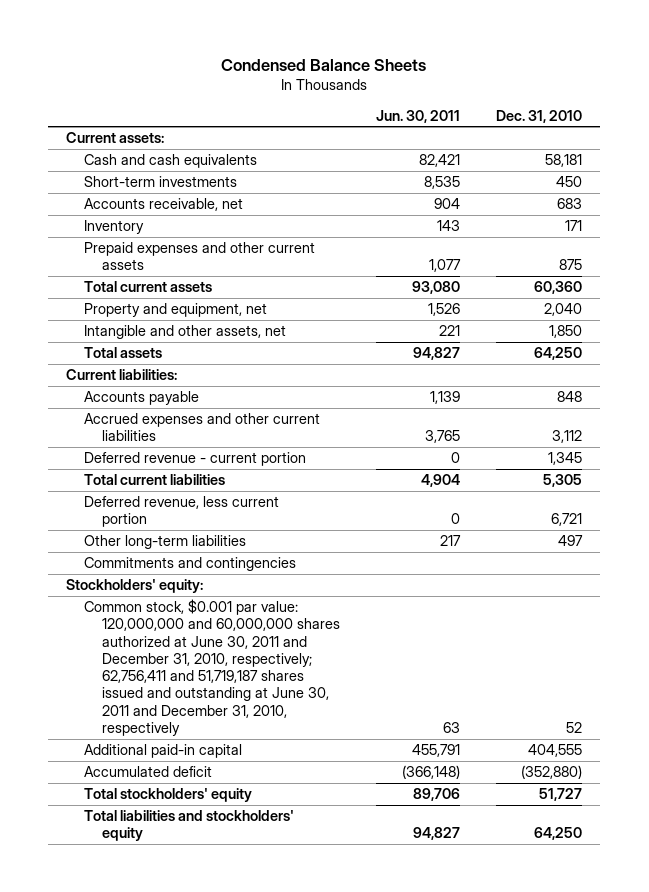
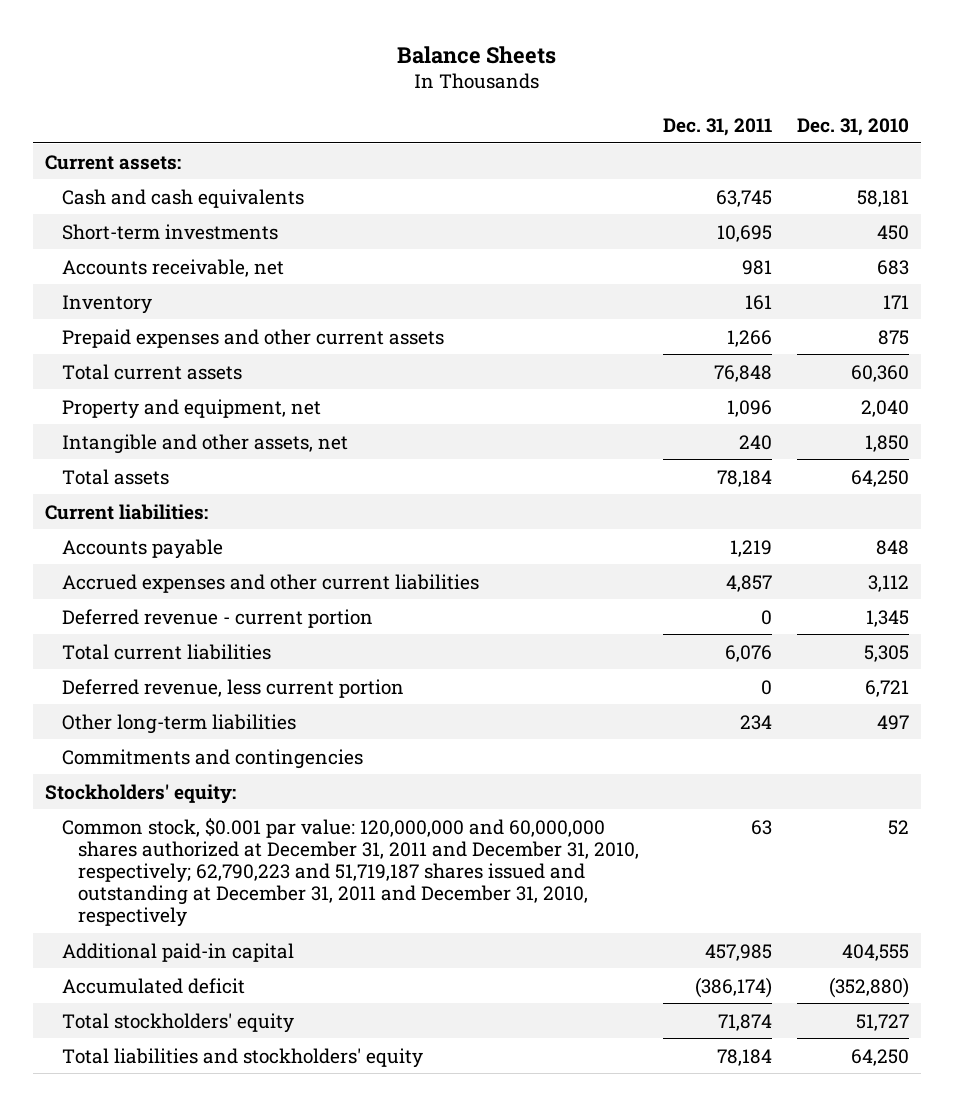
[221,58,427,71] Condensed Balance Sheets -> [396,45,556,64] Balance Sheets
[375,109,460,123] Jun. 30, 2011 -> none
none -> [663,117,773,136] Dec. 31, 2011
[84,599,340,736] Common stock, $0.001 par value: 120,000,000 and 60,000,000 shares authorized at June 30, 2011 and December 31, 2010, respectively; 62,756,411 and 51,719,187 shares issued and outstanding at June 30, 2011 and December 31, 2010, respectively -> [61,817,640,928] Common stock, $0.001 par value: 120,000,000 and 60,000,000 shares authorized at December 31, 2011 and December 31, 2010, respectively; 62,790,223 and 51,719,187 shares issued and outstanding at December 31, 2011 and December 31, 2010, respectively

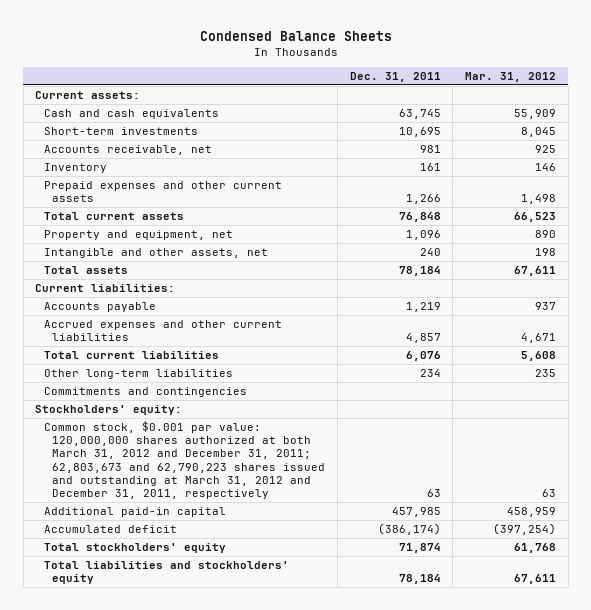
[396,45,556,64] Balance Sheets -> [199,30,392,41] Condensed Balance Sheets
[796,117,909,136] Dec. 31, 2010 -> none
none -> [465,71,557,82] Mar. 31, 2012
[61,608,373,628] Deferred revenue - current portion -> none
[61,678,404,698] Deferred revenue, less current portion -> none
[61,817,640,928] Common stock, $0.001 par value: 120,000,000 and 60,000,000 shares authorized at December 31, 2011 and December 31, 2010, respectively; 62,790,223 and 51,719,187 shares issued and outstanding at December 31, 2011 and December 31, 2010, respectively -> [43,421,326,499] Common stock, $0.001 par value: 120,000,000 shares authorized at both March 31, 2012 and December 31, 2011; 62,803,673 and 62,790,223 shares issued and outstanding at March 31, 2012 and December 31, 2011, respectively

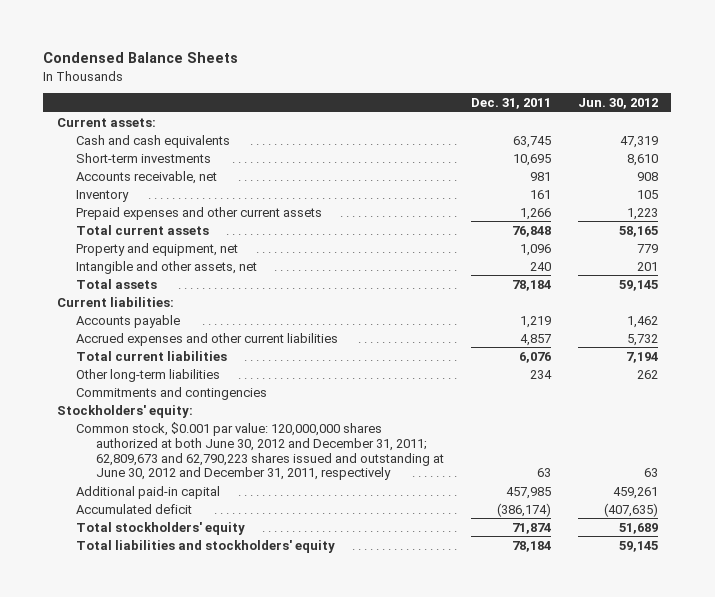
[465,71,557,82] Mar. 31, 2012 -> none
none -> [577,97,658,109] Jun. 30, 2012
[43,421,326,499] Common stock, $0.001 par value: 120,000,000 shares authorized at both March 31, 2012 and December 31, 2011; 62,803,673 and 62,790,223 shares issued and outstanding at March 31, 2012 and December 31, 2011, respectively -> [76,421,444,481] Common stock, $0.001 par value: 120,000,000 shares authorized at both June 30, 2012 and December 31, 2011; 62,809,673 and 62,790,223 shares issued and outstanding at June 30, 2012 and December 31, 2011, respectively

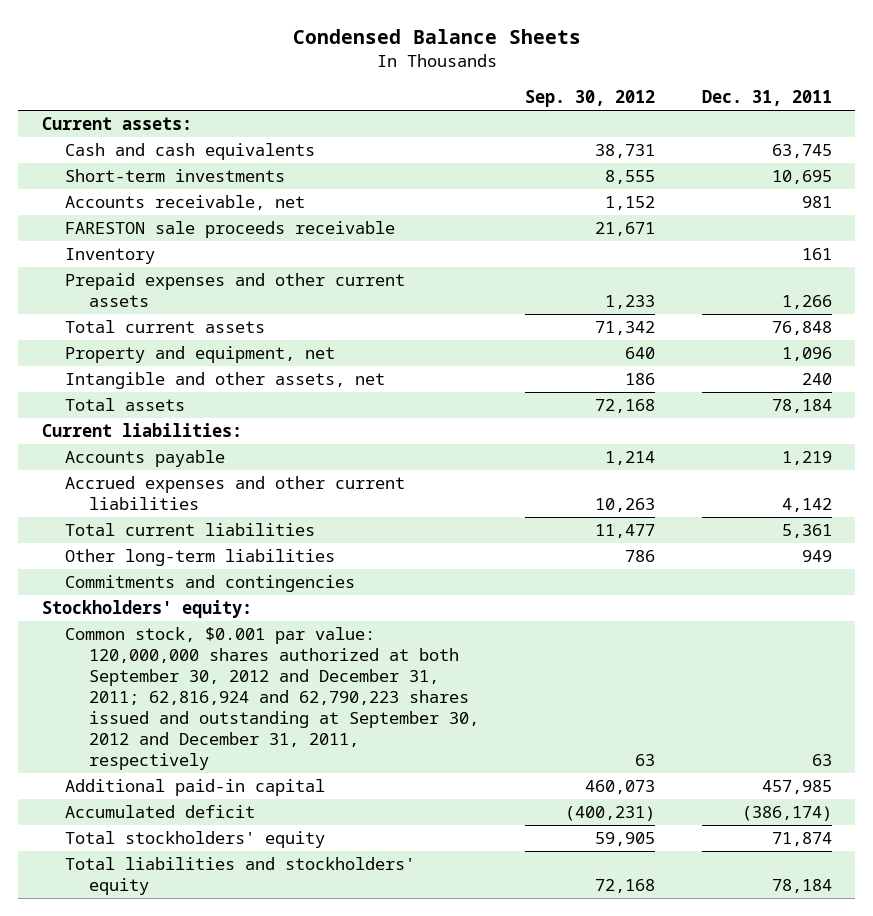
[577,97,658,109] Jun. 30, 2012 -> none
none -> [525,89,656,107] Sep. 30, 2012
none -> [65,221,396,239] FARESTON sale proceeds receivable
[519,333,551,346] 4,857 -> [781,498,832,513] 4,142
[518,351,551,363] 6,076 -> [781,524,832,539] 5,361
[529,369,552,379] 234 -> [801,550,832,563] 949
[76,421,444,481] Common stock, $0.001 par value: 120,000,000 shares authorized at both June 30, 2012 and December 31, 2011; 62,809,673 and 62,790,223 shares issued and outstanding at June 30, 2012 and December 31, 2011, respectively -> [65,627,479,771] Common stock, $0.001 par value: 120,000,000 shares authorized at both September 30, 2012 and December 31, 2011; 62,816,924 and 62,790,223 shares issued and outstanding at September 30, 2012 and December 31, 2011, respectively

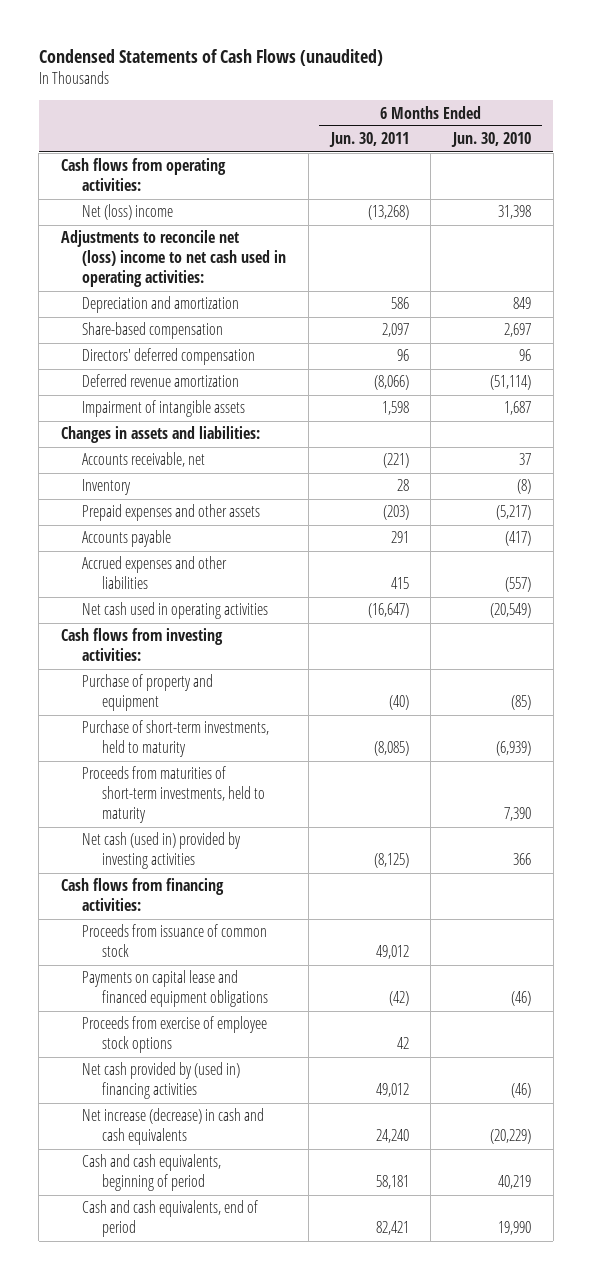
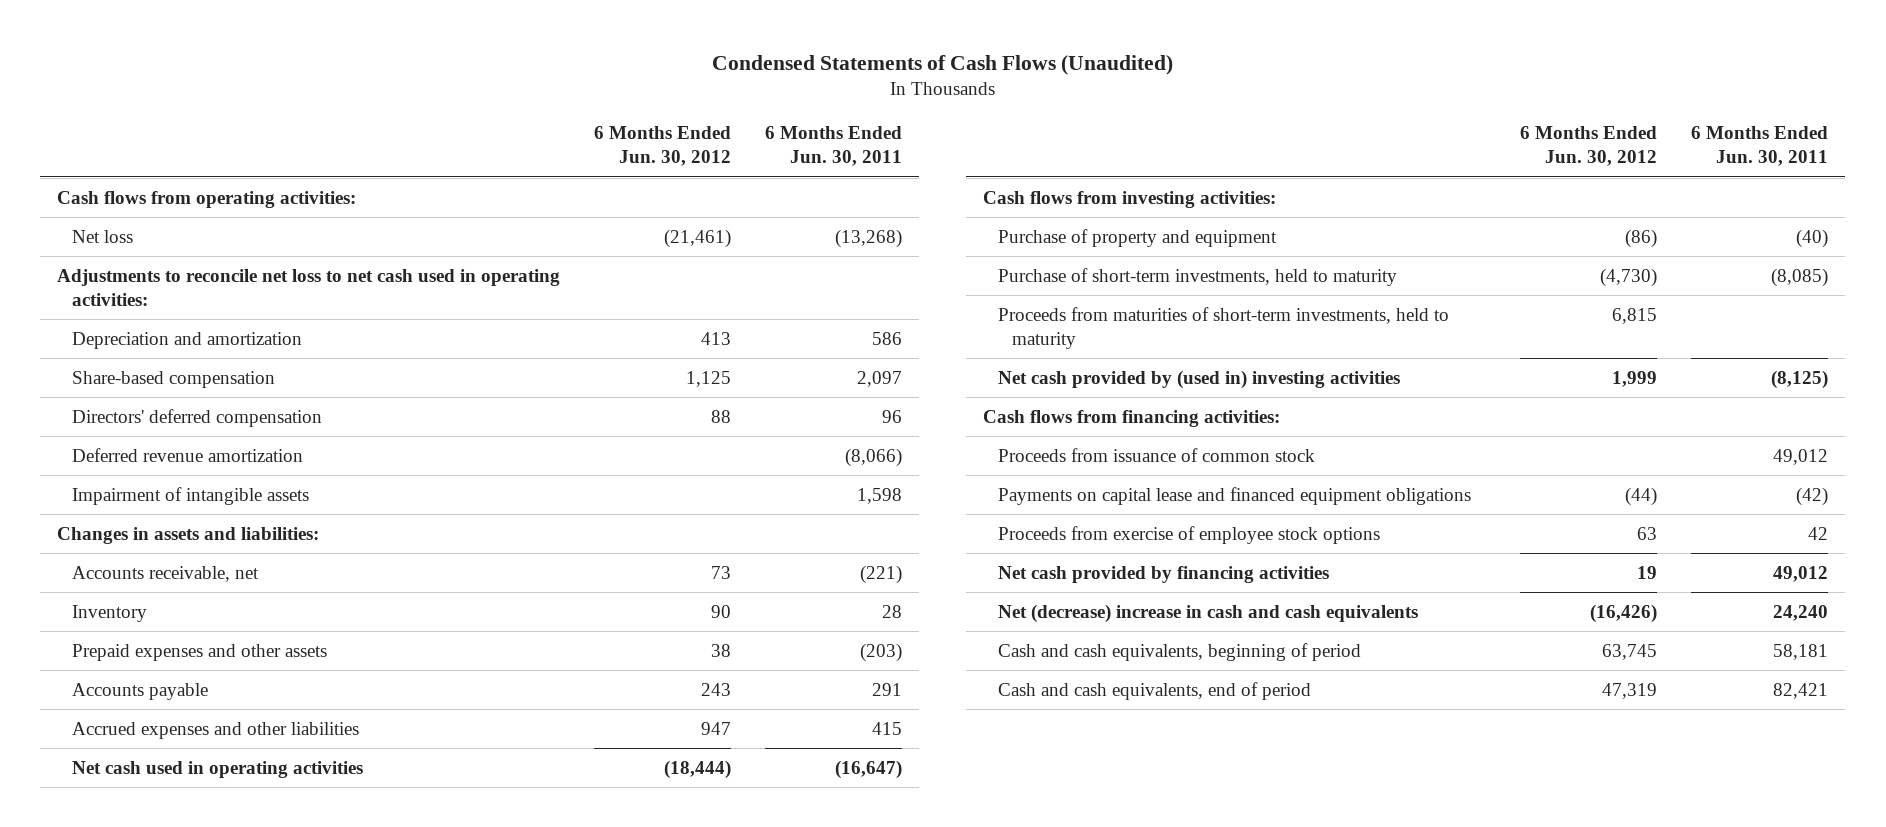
[38,49,383,67] Condensed Statements of Cash Flows (unaudited) -> [711,54,1173,75] Condensed Statements of Cash Flows (Unaudited)
[451,132,532,148] Jun. 30, 2010 -> none
none -> [594,126,732,167] 6 Months Ended Jun. 30, 2012
[81,204,173,221] Net (loss) income -> [71,229,133,243] Net loss
[61,230,286,288] Adjustments to reconcile net (loss) income to net cash used in operating activities: -> [57,268,561,306] Adjustments to reconcile net loss to net cash used in operating activities:
[81,832,241,870] Net cash (used in) provided by investing activities -> [997,369,1400,389] Net cash provided by (used in) investing activities
[81,1062,240,1100] Net cash provided by (used in) financing activities -> [997,565,1329,583] Net cash provided by financing activities
[81,1108,264,1146] Net increase (decrease) in cash and cash equivalents -> [997,603,1418,623] Net (decrease) increase in cash and cash equivalents

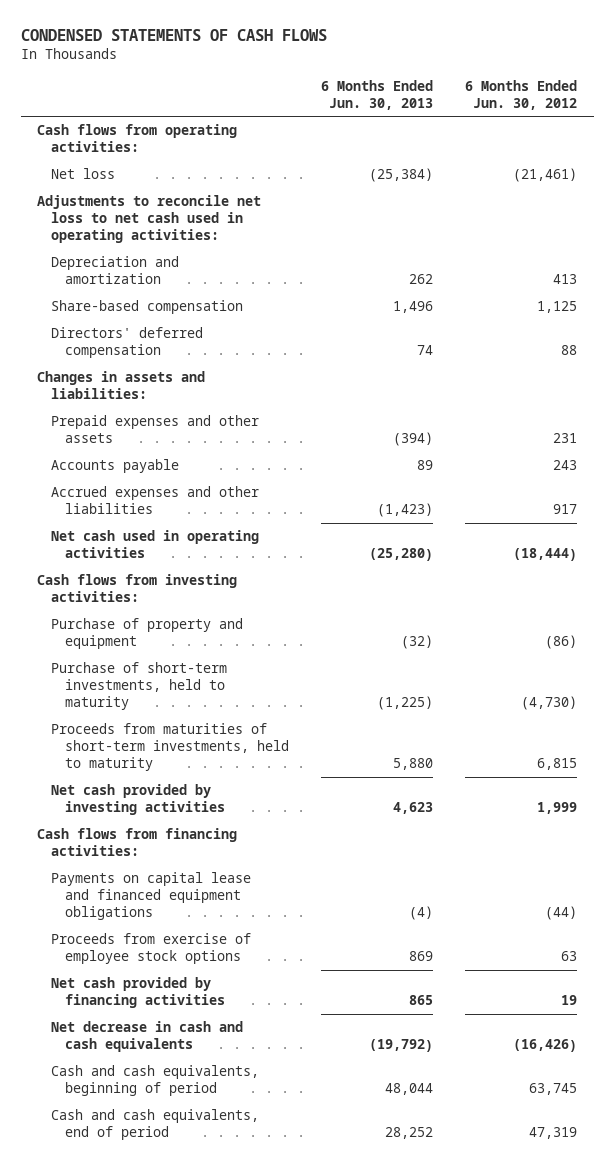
[711,54,1173,75] Condensed Statements of Cash Flows (Unaudited) -> [20,29,327,42] CONDENSED STATEMENTS OF CASH FLOWS
[765,126,903,167] 6 Months Ended Jun. 30, 2011 -> none
none -> [321,79,434,110] 6 Months Ended Jun. 30, 2013
[71,447,303,462] Deferred revenue amortization -> none
[71,486,309,505] Impairment of intangible assets -> none
[71,565,259,582] Accounts receivable, net -> none
[71,604,147,622] Inventory -> none
[711,643,732,657] 38 -> [553,433,578,444] 231
[701,721,732,735] 947 -> [553,504,578,515] 917
[997,369,1400,389] Net cash provided by (used in) investing activities -> [50,784,225,816] Net cash provided by investing activities
[997,447,1315,462] Proceeds from issuance of common stock -> none
[997,603,1418,623] Net (decrease) increase in cash and cash equivalents -> [50,1021,243,1053] Net decrease in cash and cash equivalents

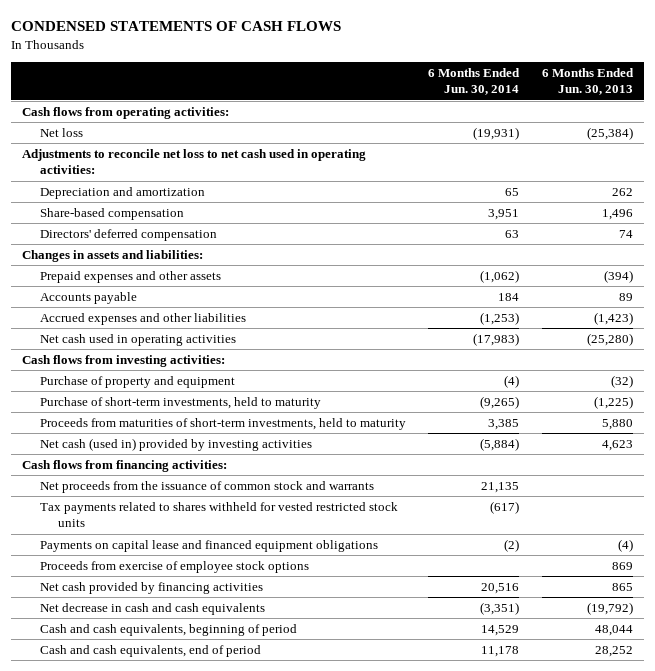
[465,79,578,110] 6 Months Ended Jun. 30, 2012 -> none
none -> [428,67,521,96] 6 Months Ended Jun. 30, 2014
[50,784,225,816] Net cash provided by investing activities -> [39,437,312,451] Net cash (used in) provided by investing activities
none -> [39,480,374,493] Net proceeds from the issuance of common stock and warrants
none -> [39,501,398,528] Tax payments related to shares withheld for vested restricted stock units

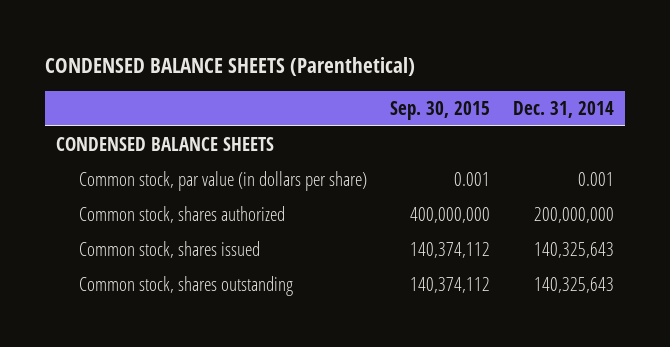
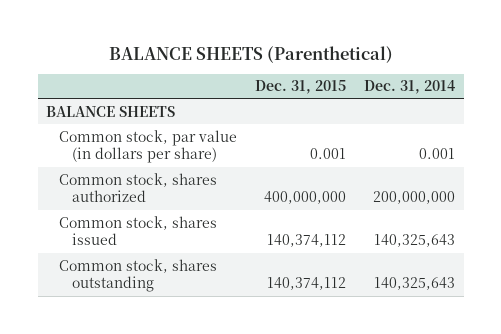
[44,57,415,77] CONDENSED BALANCE SHEETS (Parenthetical) -> [108,45,393,63] BALANCE SHEETS (Parenthetical)
[389,101,490,121] Sep. 30, 2015 -> none
none -> [255,80,347,95] Dec. 31, 2015
[56,136,275,151] CONDENSED BALANCE SHEETS -> [46,105,176,117] BALANCE SHEETS

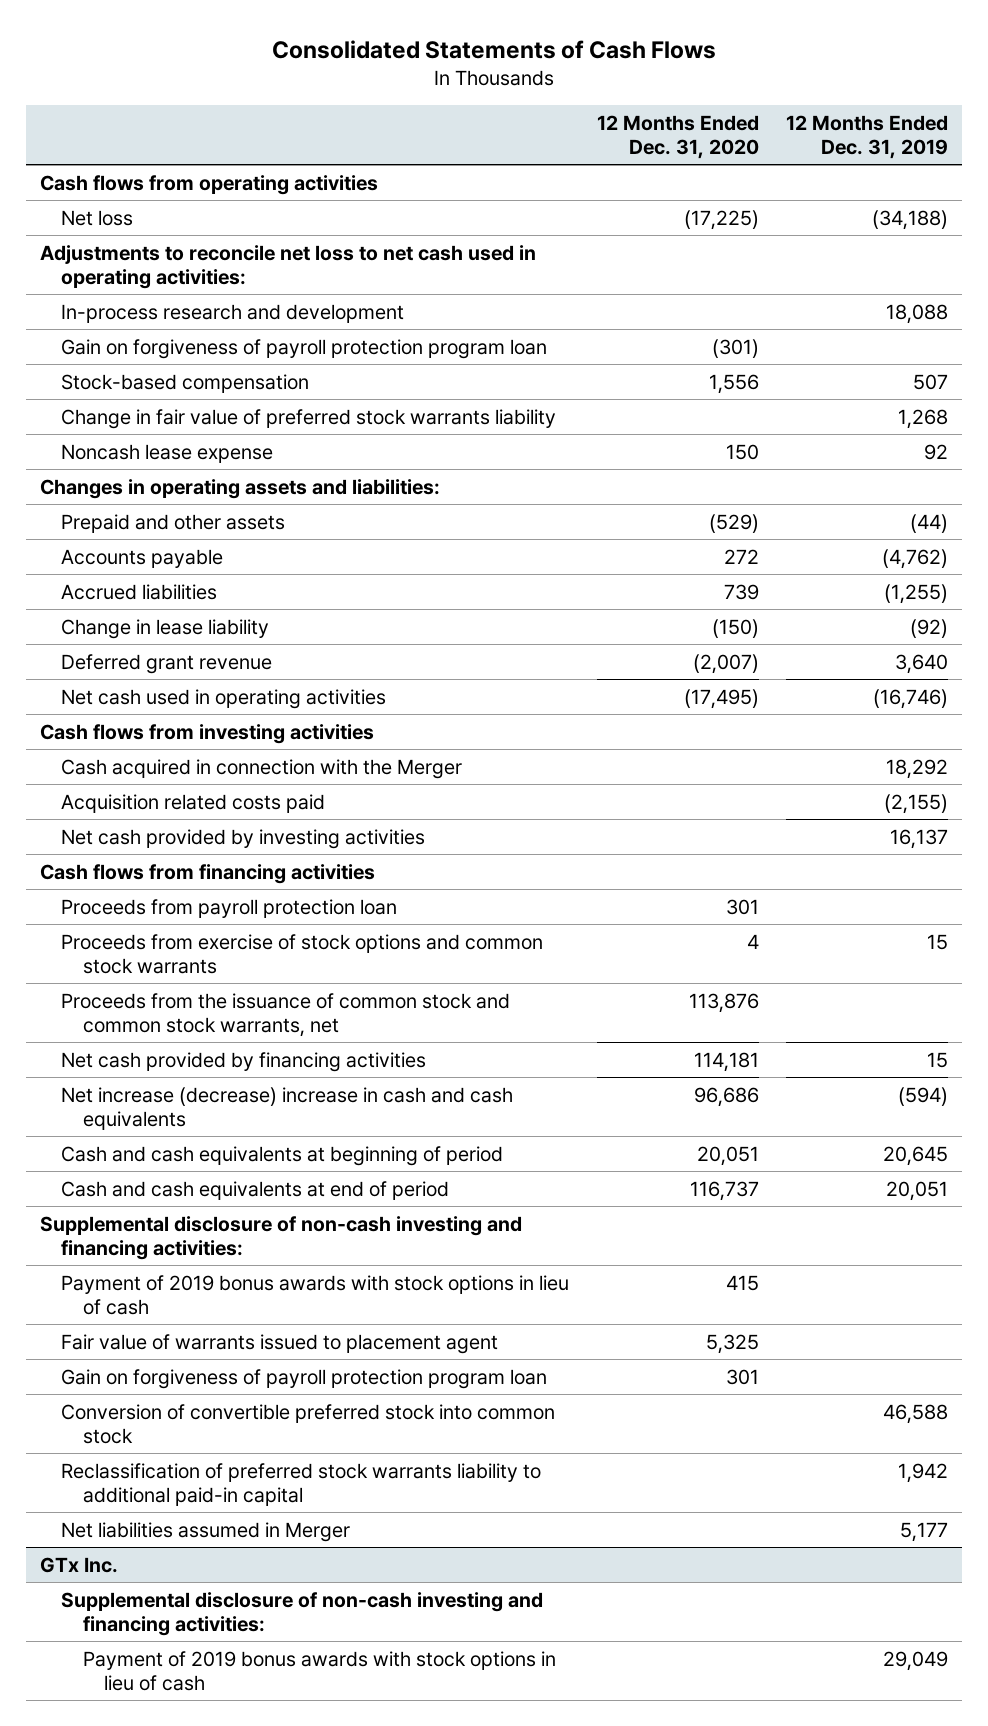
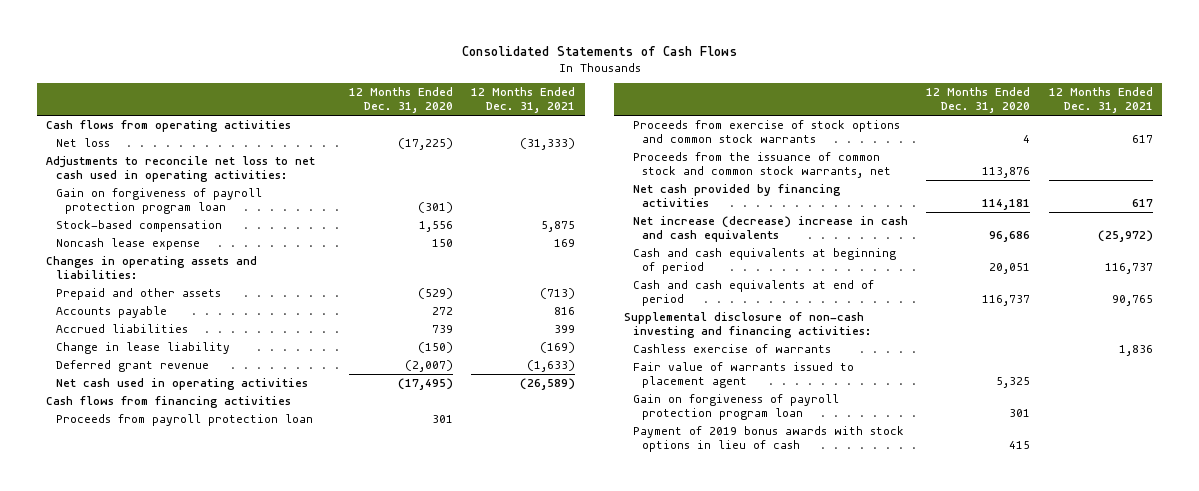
[786,114,949,159] 12 Months Ended Dec. 31, 2019 -> none
none -> [471,87,576,114] 12 Months Ended Dec. 31, 2021
[61,303,405,323] In-process research and development -> none
[61,408,557,429] Change in fair value of preferred stock warrants liability -> none
[39,723,374,744] Cash flows from investing activities -> none
[61,758,463,779] Cash acquired in connection with the Merger -> none
[61,793,326,813] Acquisition related costs paid -> none
[61,828,426,849] Net cash provided by investing activities -> none
none -> [632,344,831,354] Cashless exercise of warrants
[61,1403,556,1444] Conversion of convertible preferred stock into common stock -> none
[61,1462,542,1506] Reclassification of preferred stock warrants liability to additional paid-in capital -> none
[61,1521,351,1542] Net liabilities assumed in Merger -> none
[39,1556,118,1573] GTx Inc. -> none
[61,1591,544,1636] Supplemental disclosure of non-cash investing and financing activities: -> none
[82,1650,556,1691] Payment of 2019 bonus awards with stock options in lieu of cash -> none
[61,1274,570,1315] Payment of 2019 bonus awards with stock options in lieu of cash -> [632,426,904,452] Payment of 2019 bonus awards with stock options in lieu of cash

